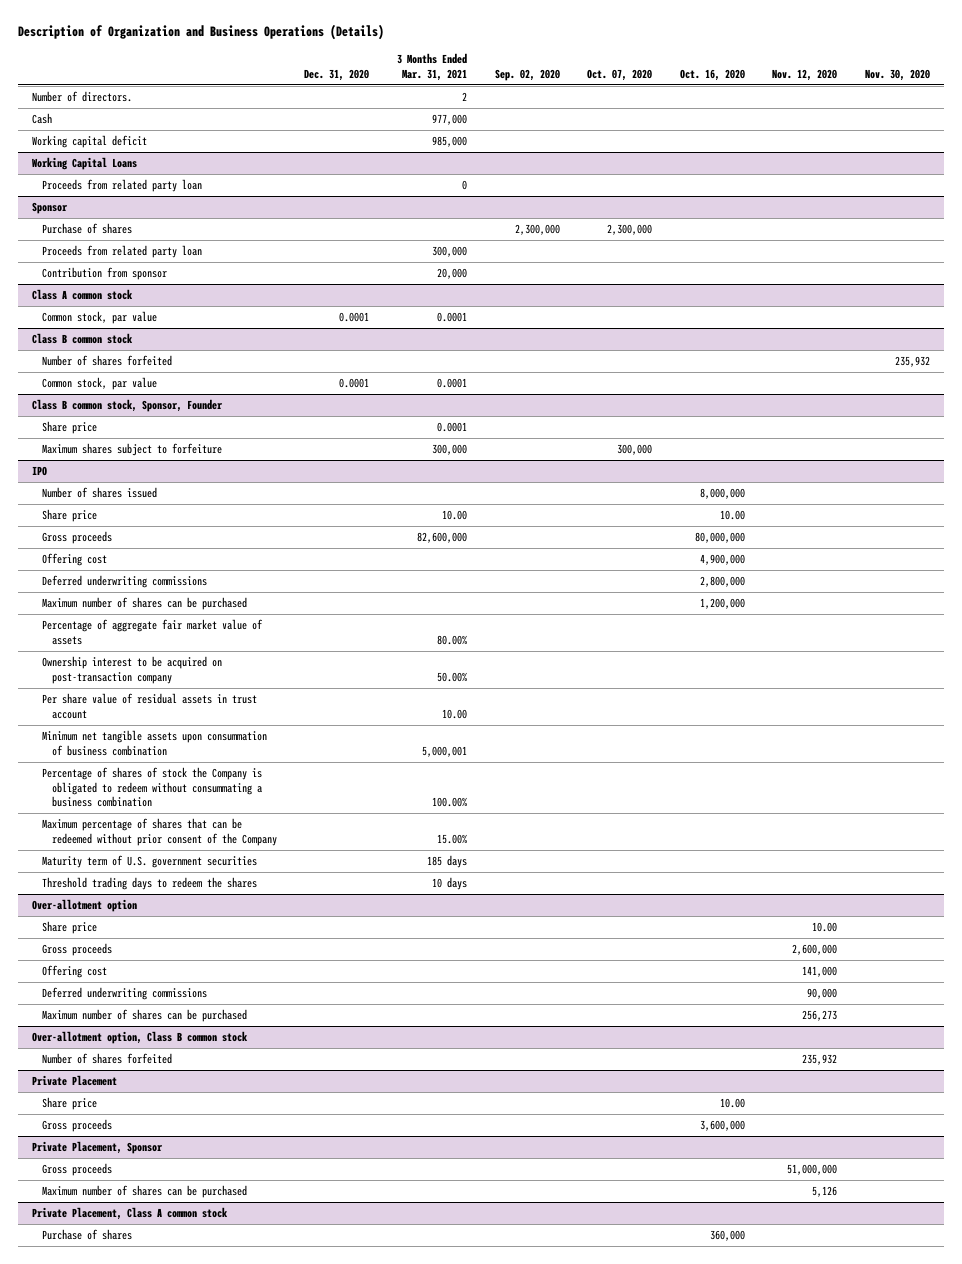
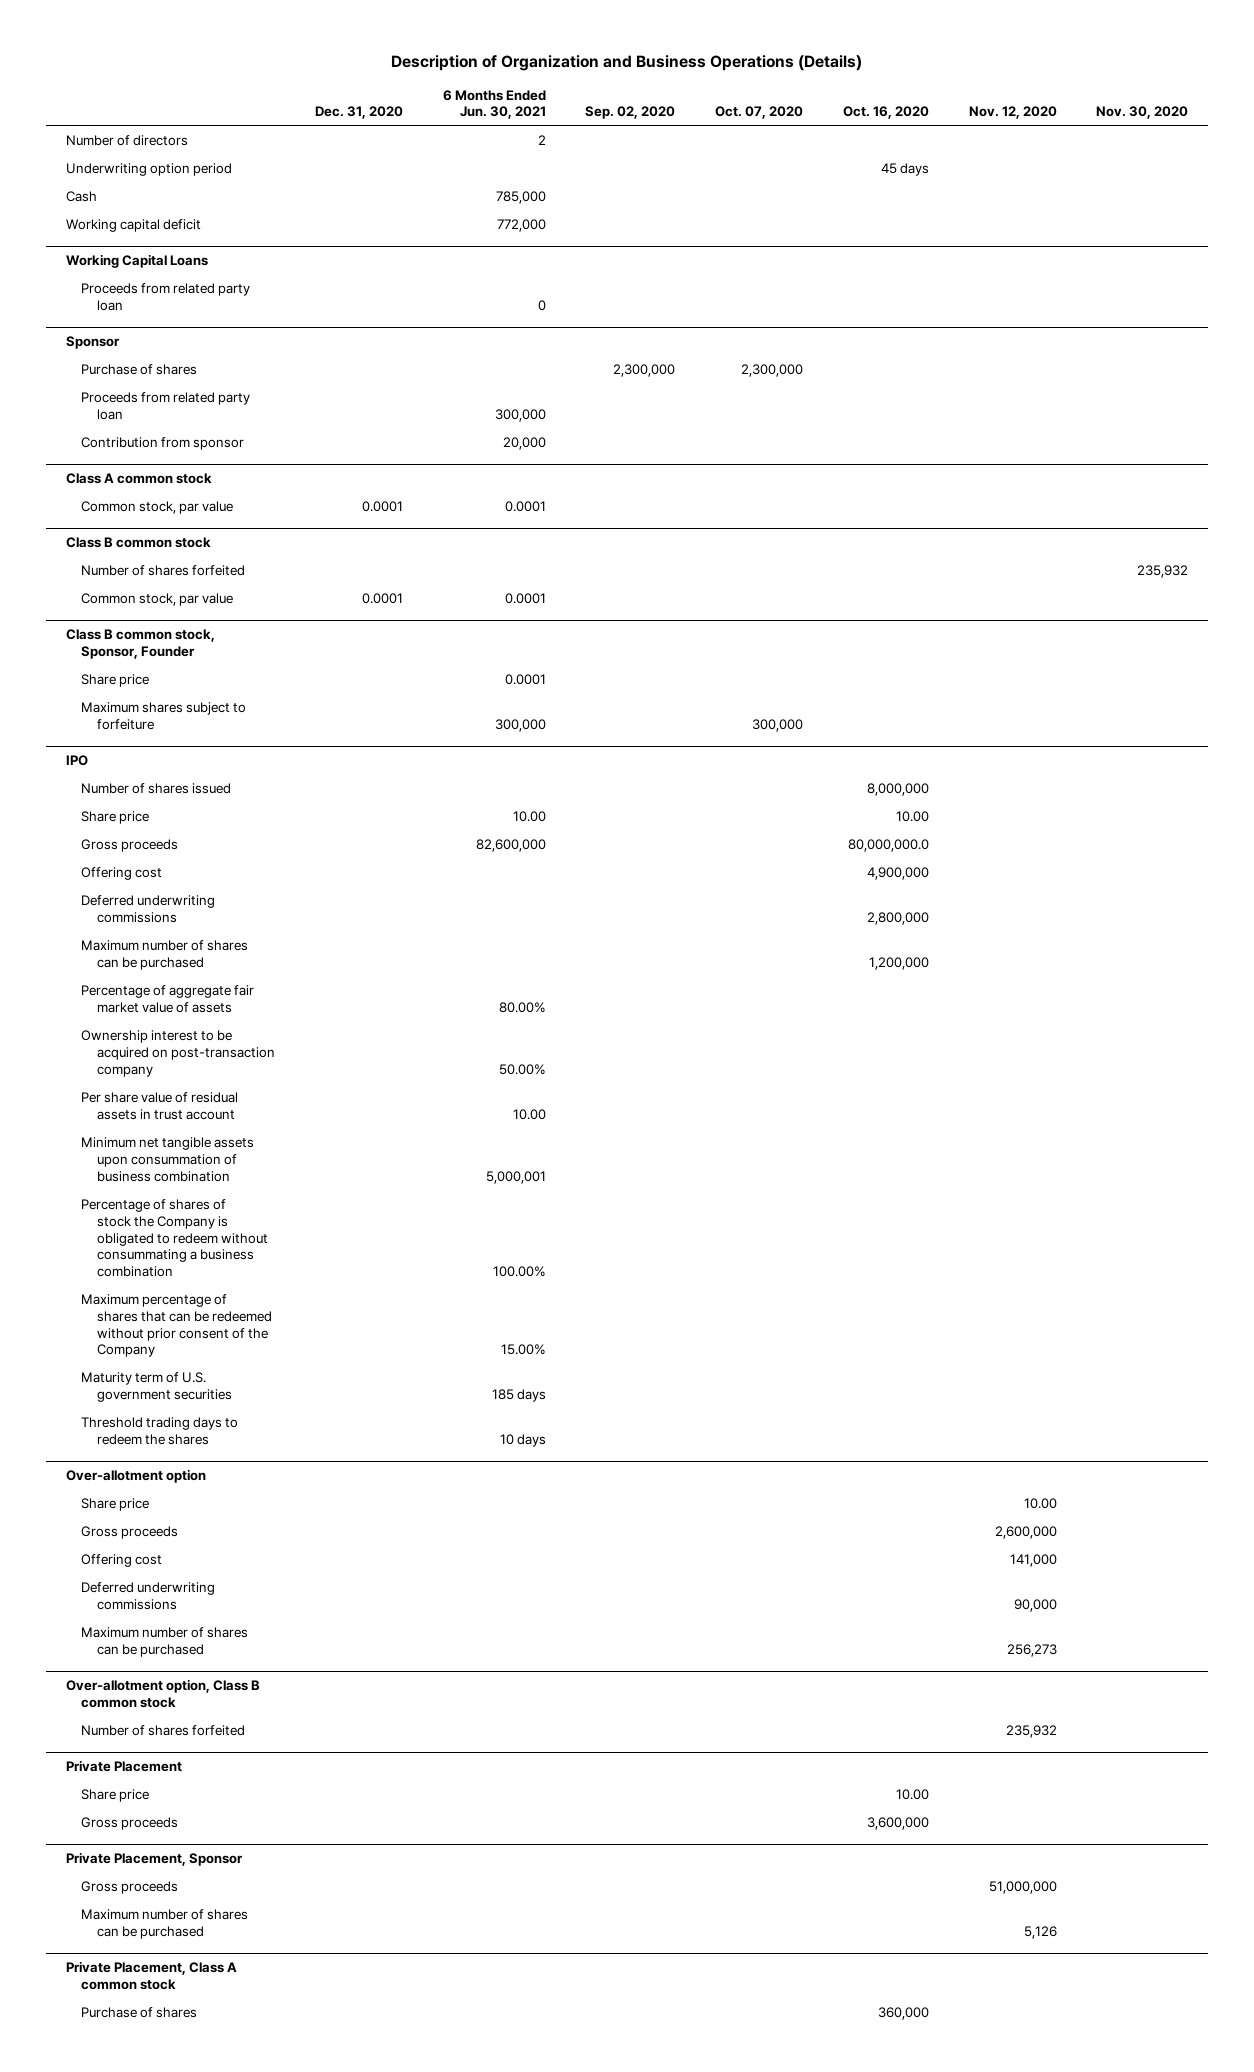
[397,53,468,81] 3 Months Ended Mar. 31, 2021 -> none
none -> [442,89,546,120] 6 Months Ended Jun. 30, 2021
[32,91,133,103] Number of directors. -> [65,134,188,146] Number of directors
none -> [65,162,232,176] Underwriting option period
[694,532,745,544] 80,000,000 -> [847,838,929,852] 80,000,000.0

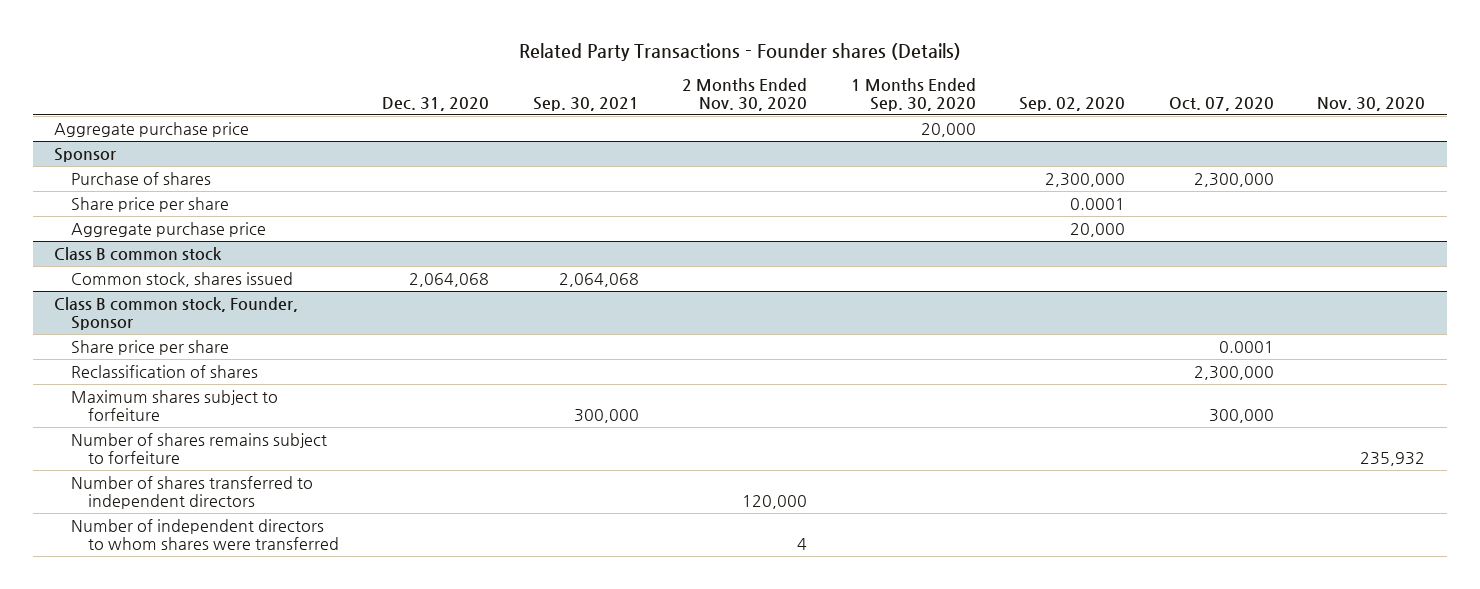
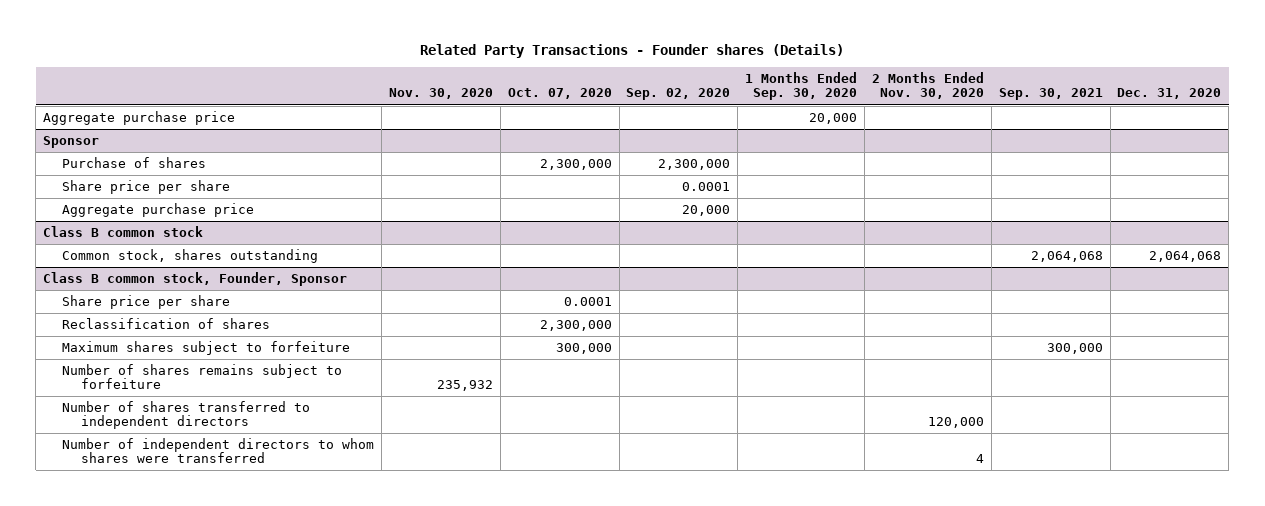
[70,271,293,287] Common stock, shares issued -> [62,249,319,264] Common stock, shares outstanding

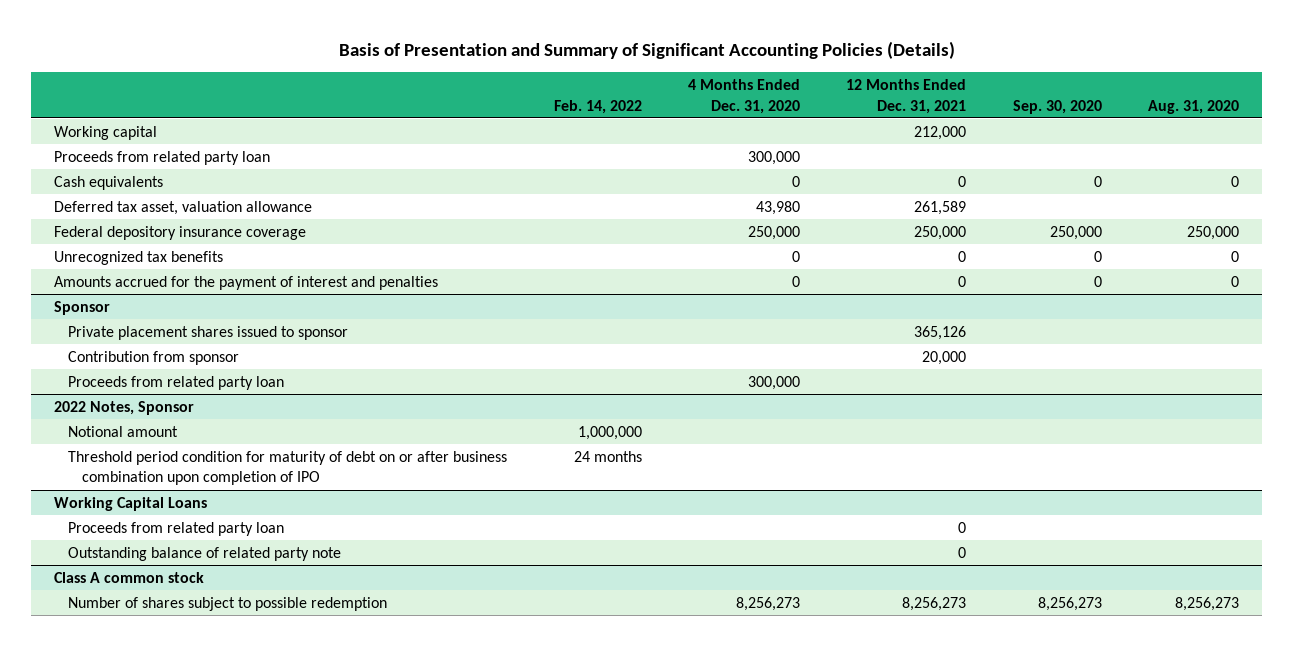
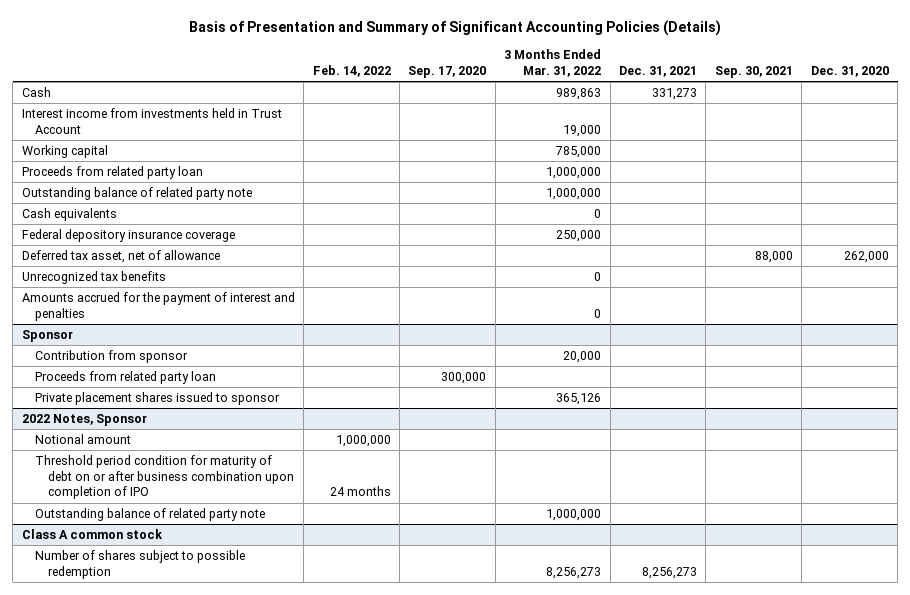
[687,78,800,114] 4 Months Ended Dec. 31, 2020 -> none
[846,78,967,114] 12 Months Ended Dec. 31, 2021 -> none
[1012,99,1102,114] Sep. 30, 2020 -> none
[1148,99,1240,114] Aug. 31, 2020 -> none
none -> [408,66,487,79] Sep. 17, 2020
none -> [504,49,602,78] 3 Months Ended Mar. 31, 2022
none -> [619,66,698,78] Dec. 31, 2021
none -> [714,66,793,79] Sep. 30, 2021
none -> [810,66,889,78] Dec. 31, 2020
none -> [21,87,51,98] Cash
none -> [21,108,282,134] Interest income from investments held in Trust Account
none -> [21,187,252,201] Outstanding balance of related party note
[54,200,313,215] Deferred tax asset, valuation allowance -> none
none -> [21,250,220,264] Deferred tax asset, net of allowance
[68,325,349,340] Private placement shares issued to sponsor -> [34,392,280,406] Private placement shares issued to sponsor
[54,496,208,511] Working Capital Loans -> none
[68,521,285,536] Proceeds from related party loan -> none
[68,546,342,561] Outstanding balance of related party note -> none
none -> [34,508,265,522] Outstanding balance of related party note

